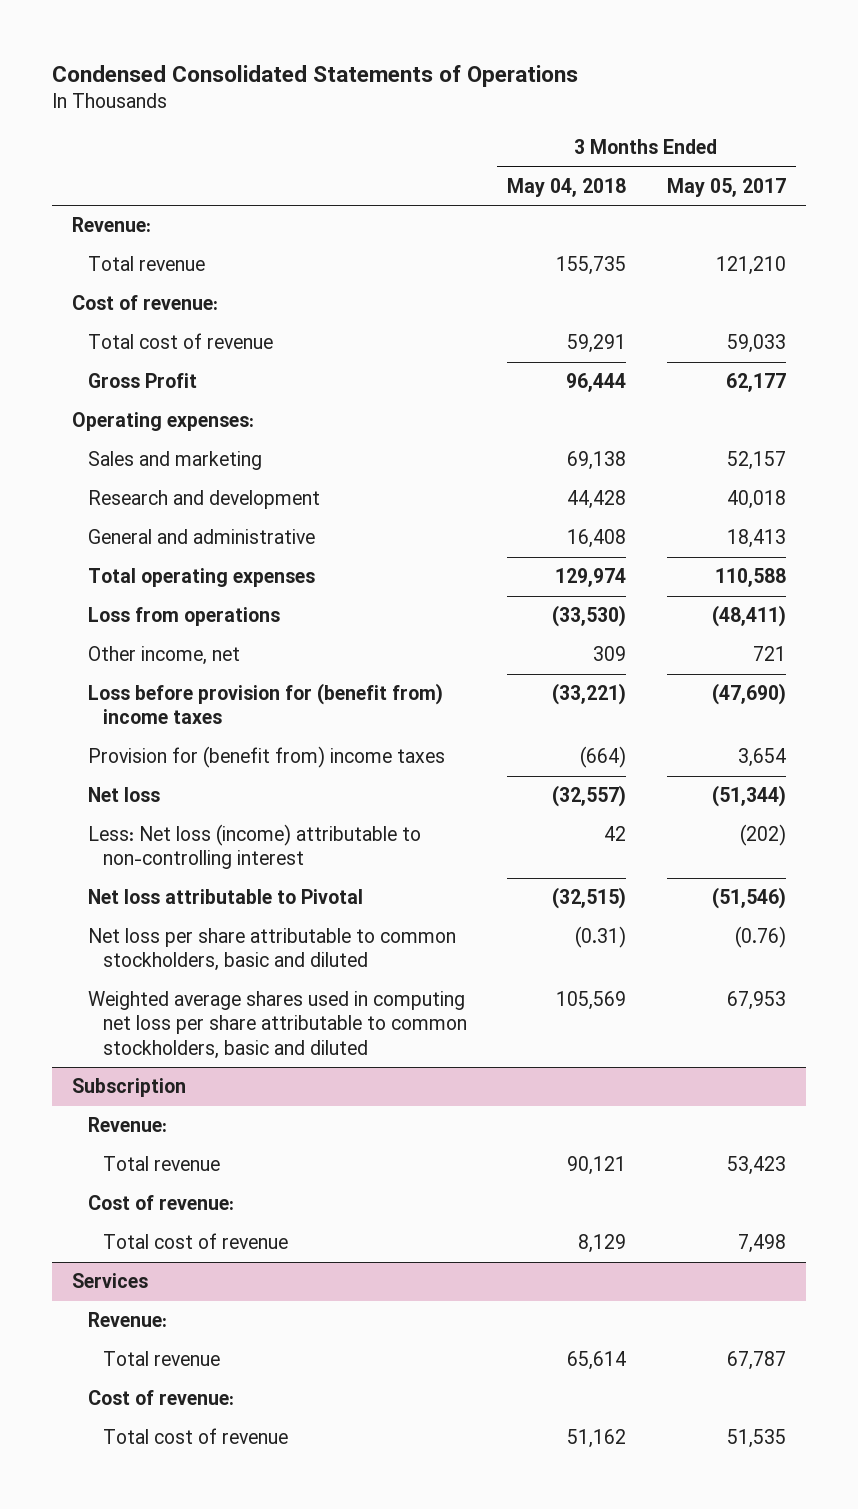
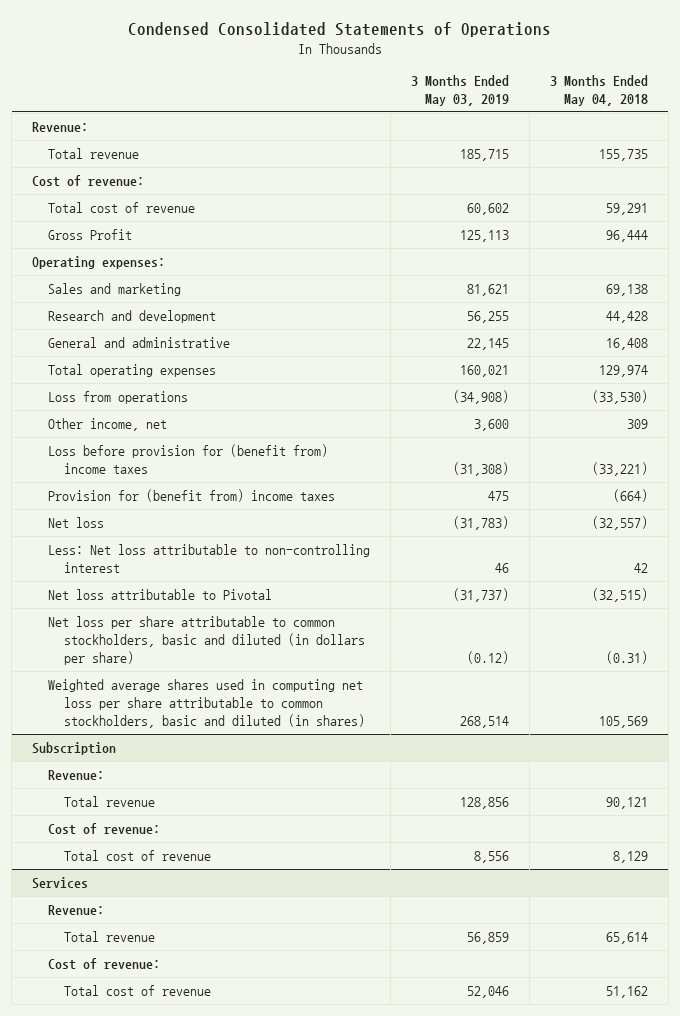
[666,177,786,197] May 05, 2017 -> none
none -> [410,74,509,107] 3 Months Ended May 03, 2019
[87,824,421,870] Less: Net loss (income) attributable to non-controlling interest -> [48,543,371,573] Less: Net loss attributable to non-controlling interest
[87,928,456,972] Net loss per share attributable to common stockholders, basic and diluted -> [48,615,366,666] Net loss per share attributable to common stockholders, basic and diluted (in dollars per share)
[87,991,467,1059] Weighted average shares used in computing net loss per share attributable to common stockholders, basic and diluted -> [48,678,366,729] Weighted average shares used in computing net loss per share attributable to common stockholders, basic and diluted (in shares)

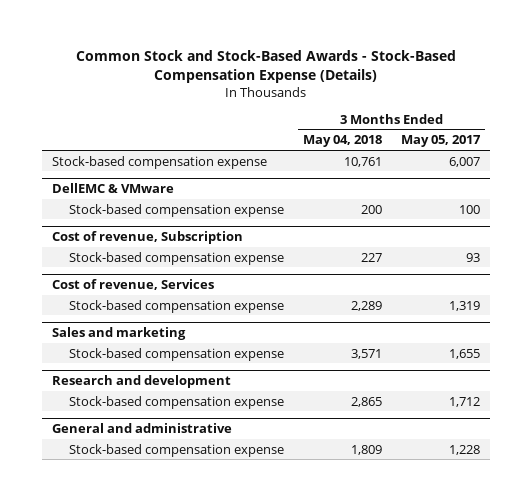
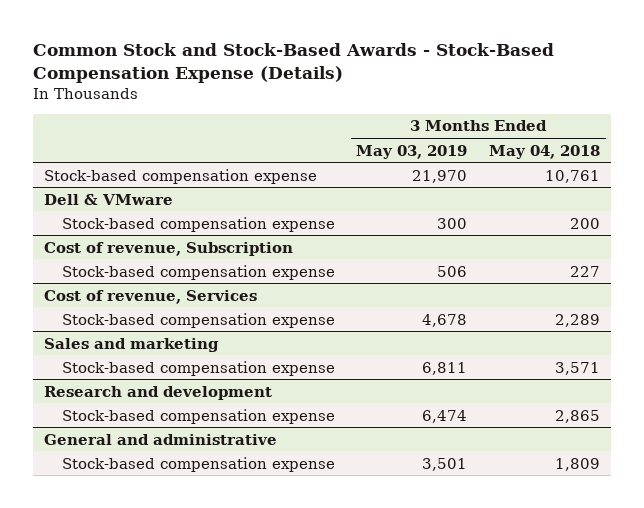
[401,135,482,148] May 05, 2017 -> none
none -> [356,144,468,159] May 03, 2019
[51,183,174,194] DellEMC & VMware -> [43,193,173,205] Dell & VMware

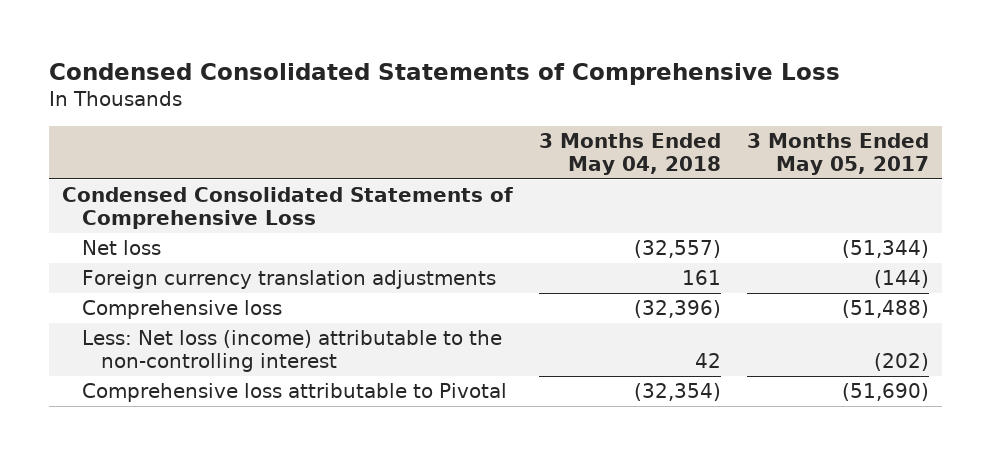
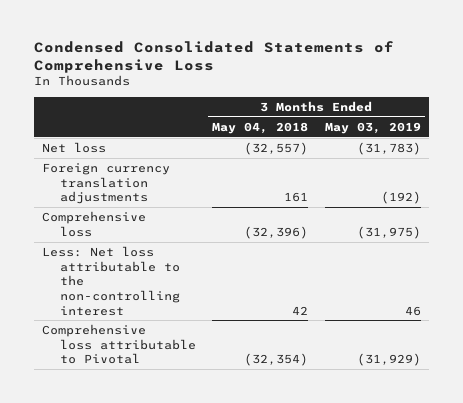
[746,132,929,176] 3 Months Ended May 05, 2017 -> none
none -> [324,121,421,134] May 03, 2019
[62,186,514,230] Condensed Consolidated Statements of Comprehensive Loss -> none
[81,329,502,373] Less: Net loss (income) attributable to the non-controlling interest -> [41,246,180,316] Less: Net loss attributable to the non-controlling interest

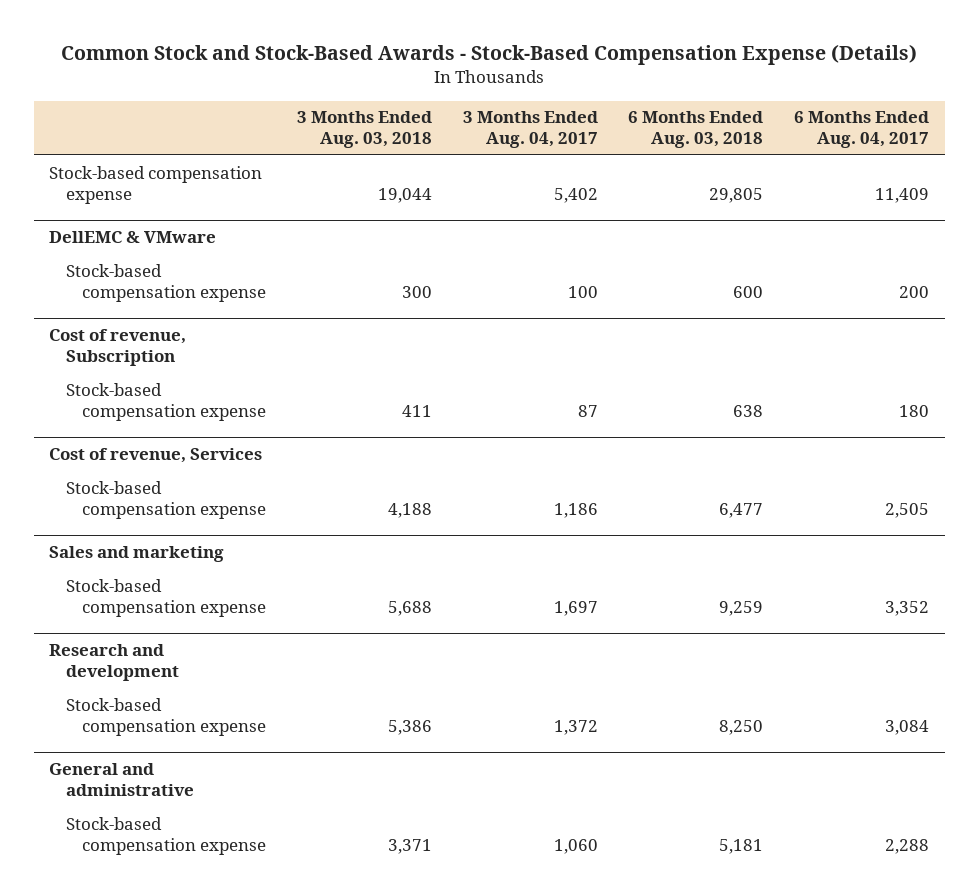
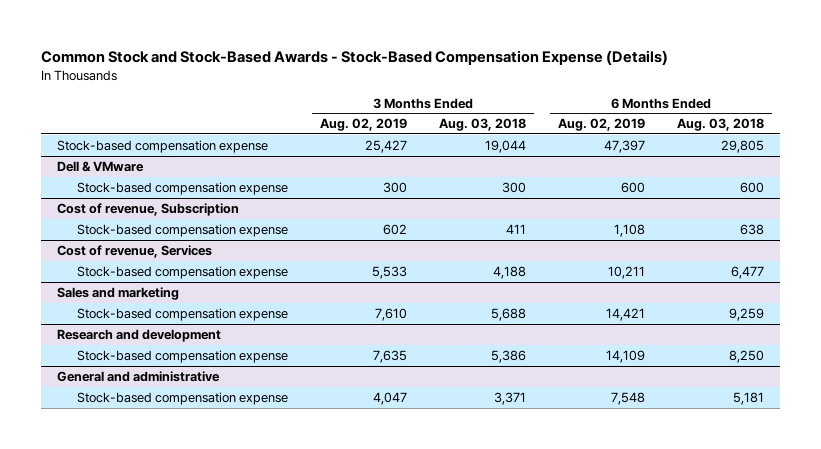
[462,111,598,149] 3 Months Ended Aug. 04, 2017 -> none
[794,111,930,149] 6 Months Ended Aug. 04, 2017 -> none
none -> [319,118,407,132] Aug. 02, 2019
none -> [557,118,645,132] Aug. 02, 2019
[49,231,217,244] DellEMC & VMware -> [57,160,145,172] Dell & VMware

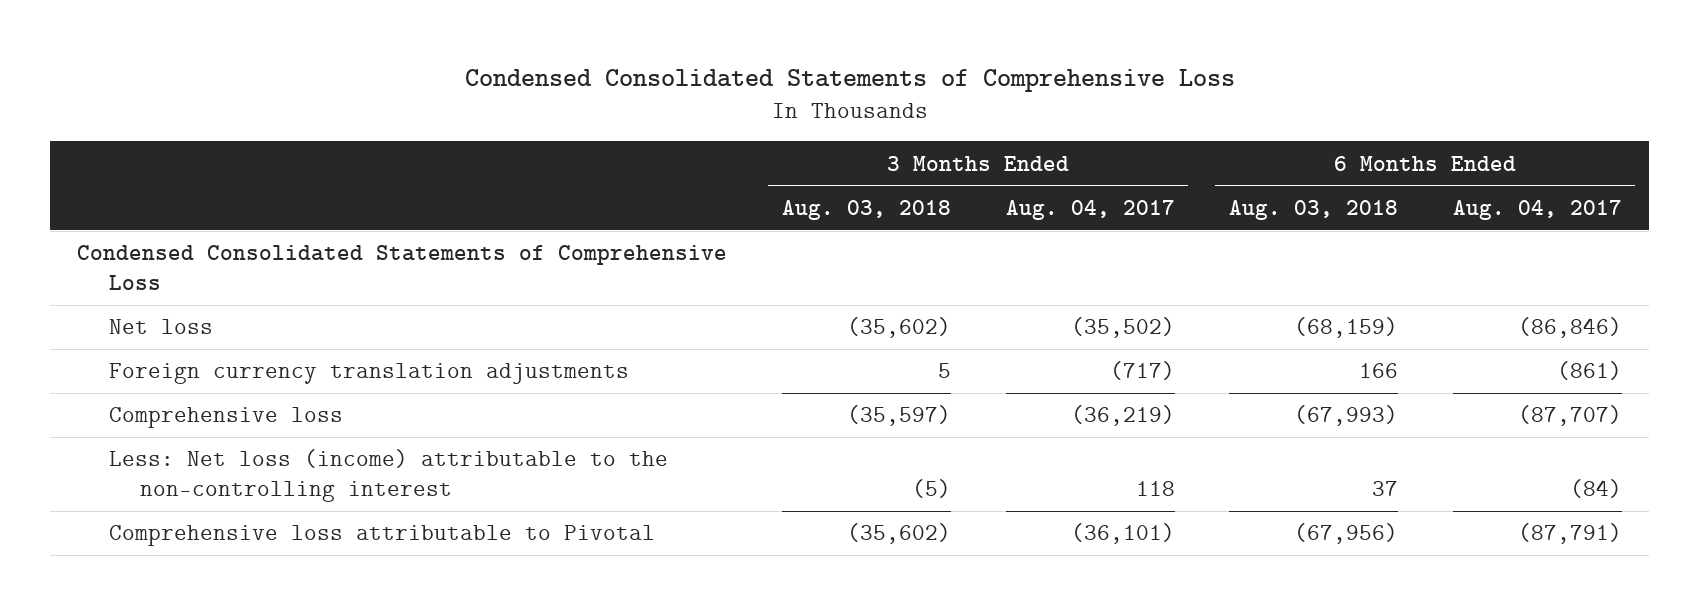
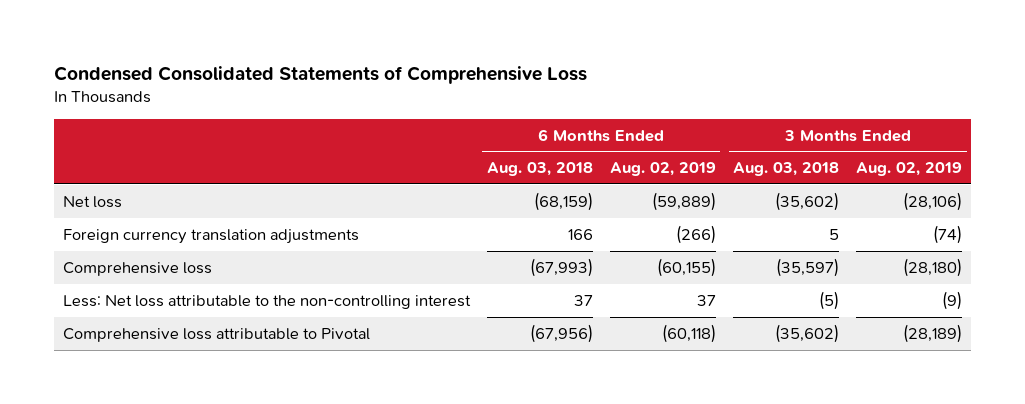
[1005,199,1175,220] Aug. 04, 2017 -> none
[1452,199,1622,220] Aug. 04, 2017 -> none
none -> [609,162,716,177] Aug. 02, 2019
none -> [856,162,963,177] Aug. 02, 2019
[77,245,728,291] Condensed Consolidated Statements of Comprehensive Loss -> none
[108,449,668,503] Less: Net loss (income) attributable to the non-controlling interest -> [62,294,471,309] Less: Net loss attributable to the non-controlling interest

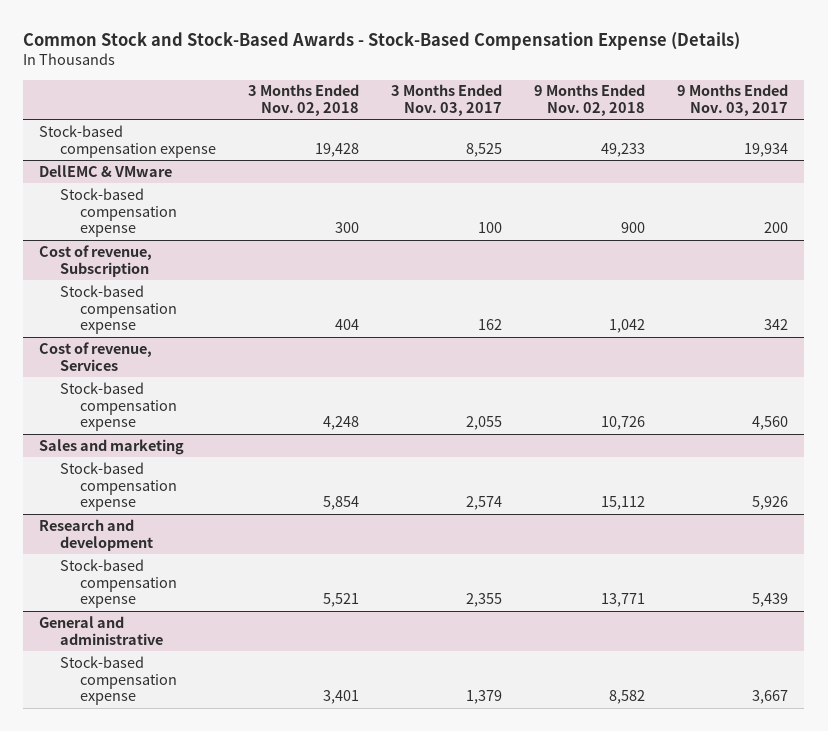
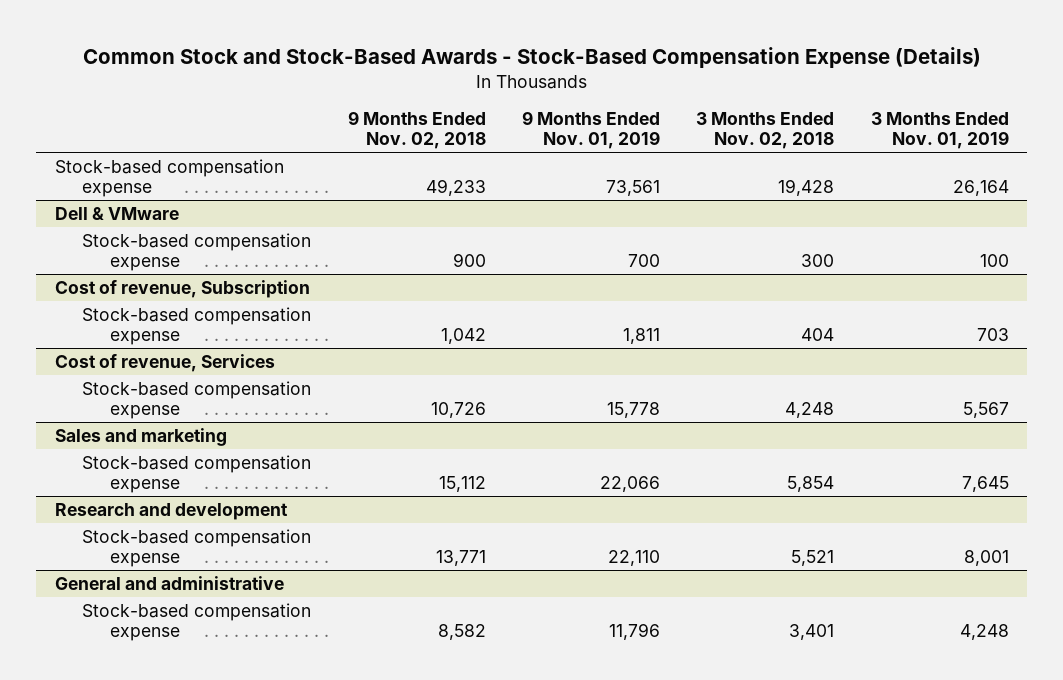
[391,84,503,117] 3 Months Ended Nov. 03, 2017 -> none
[677,84,789,117] 9 Months Ended Nov. 03, 2017 -> none
none -> [521,110,660,150] 9 Months Ended Nov. 01, 2019
none -> [870,111,1009,150] 3 Months Ended Nov. 01, 2019
[39,164,173,177] DellEMC & VMware -> [54,206,179,220] Dell & VMware

